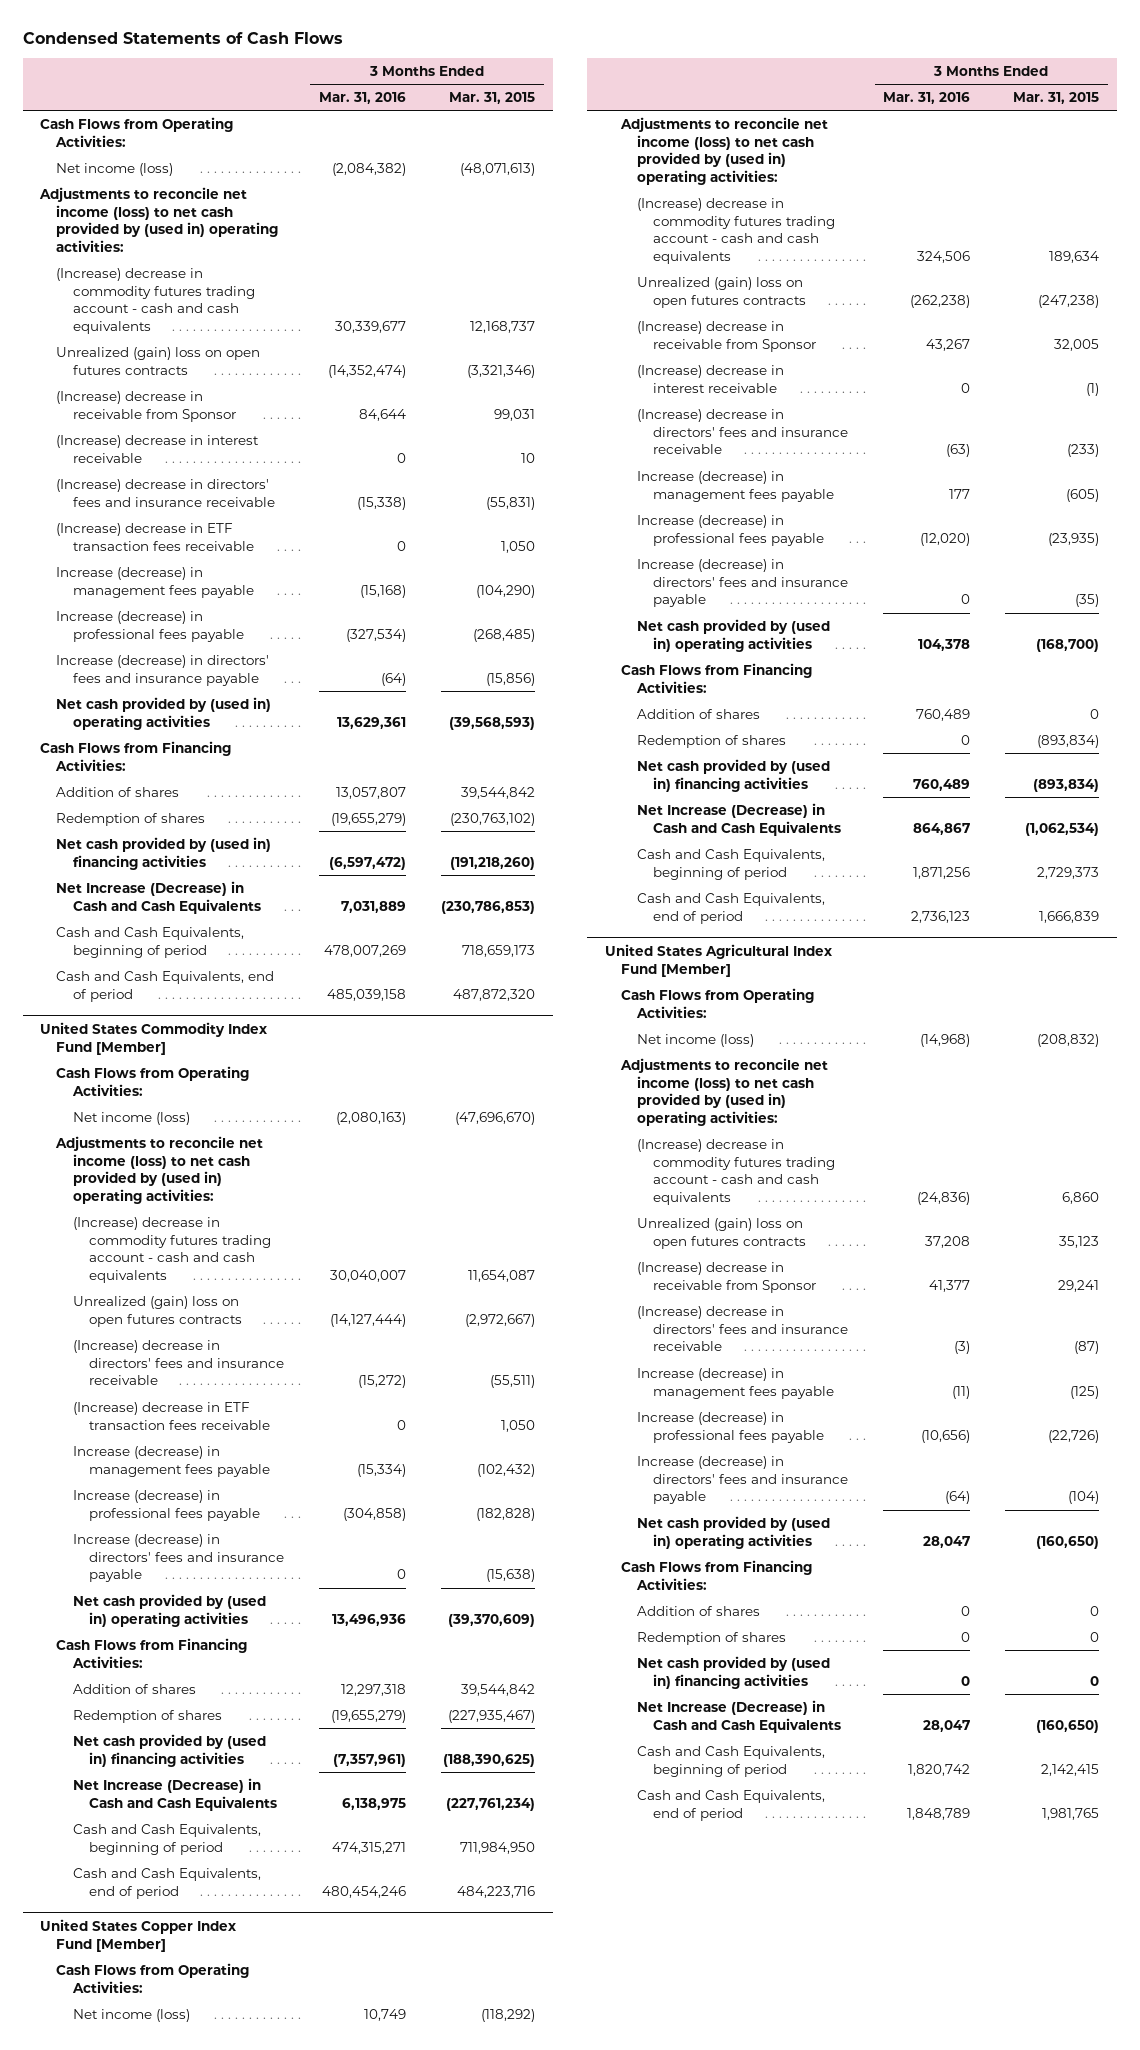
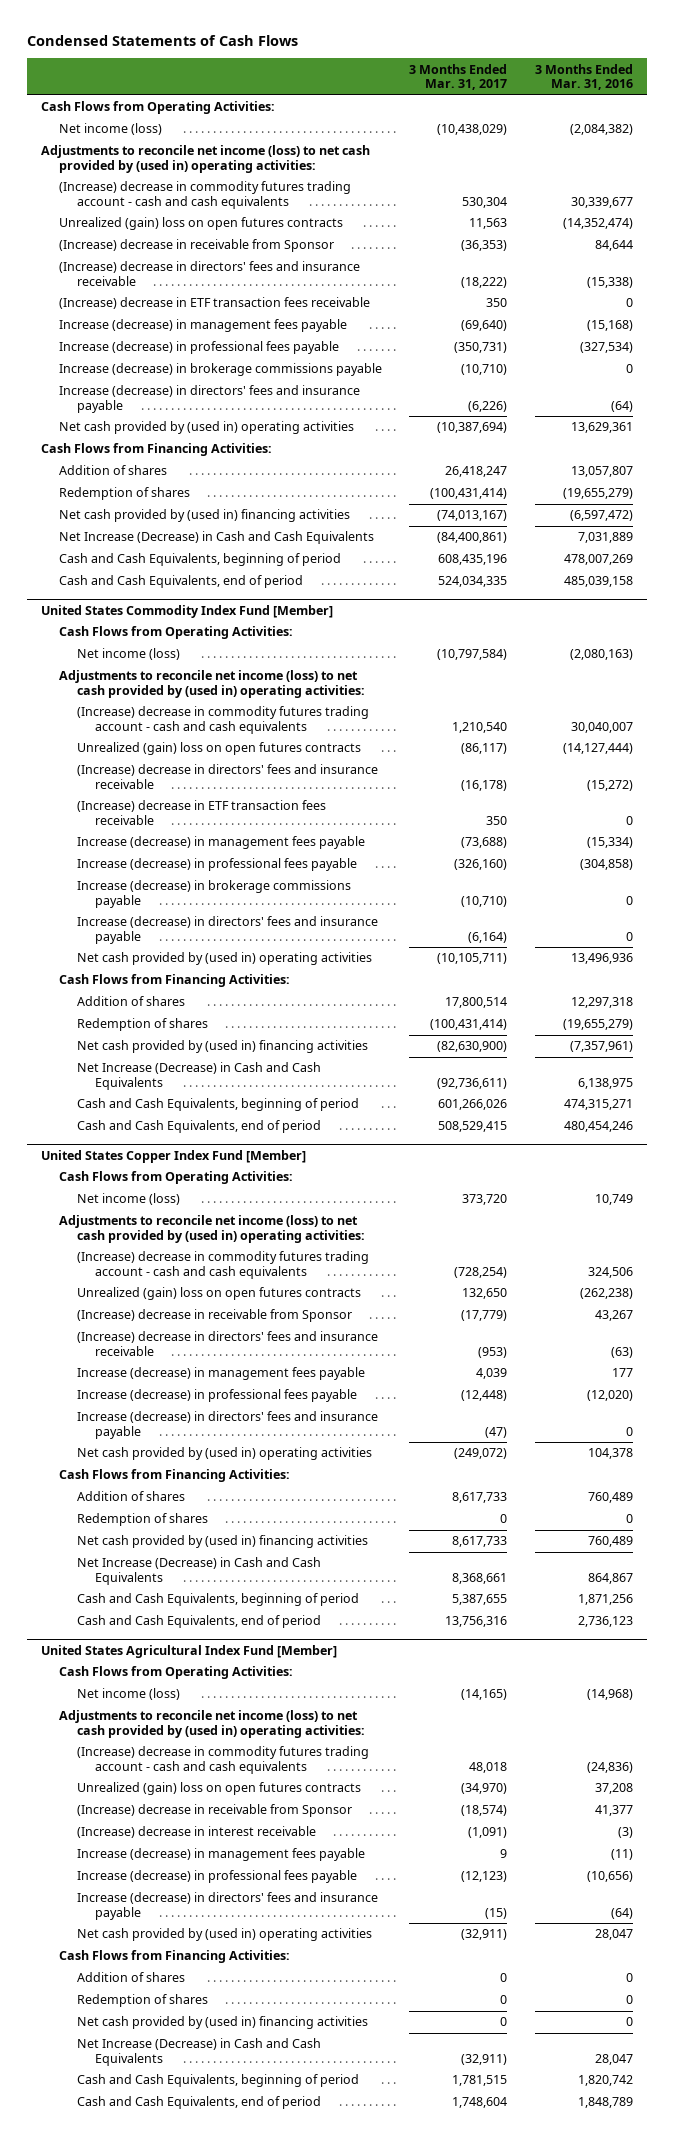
[449,91,536,104] Mar. 31, 2015 -> none
none -> [409,63,508,91] 3 Months Ended Mar. 31, 2017
[56,434,260,463] (Increase) decrease in interest receivable -> none
none -> [58,363,382,377] Increase (decrease) in brokerage commissions payable
none -> [76,880,351,908] Increase (decrease) in brokerage commissions payable
[636,364,784,393] (Increase) decrease in interest receivable -> none
[636,1305,849,1352] (Increase) decrease in directors' fees and insurance receivable -> none
none -> [76,1826,316,1839] (Increase) decrease in interest receivable

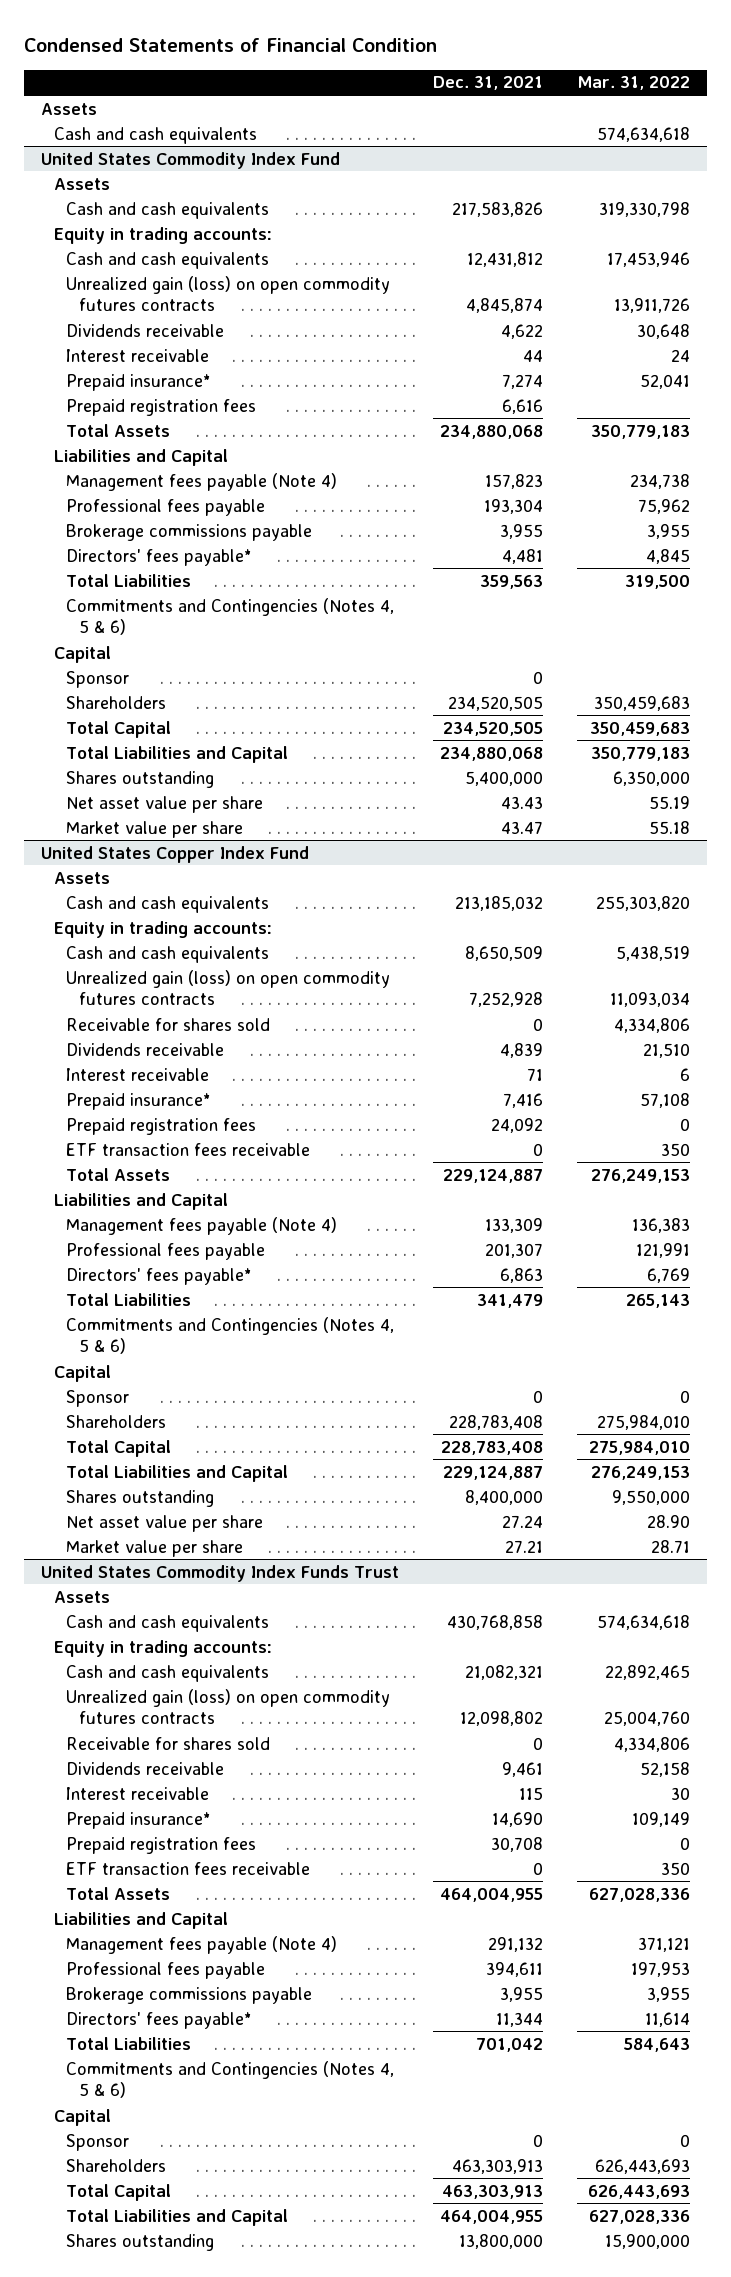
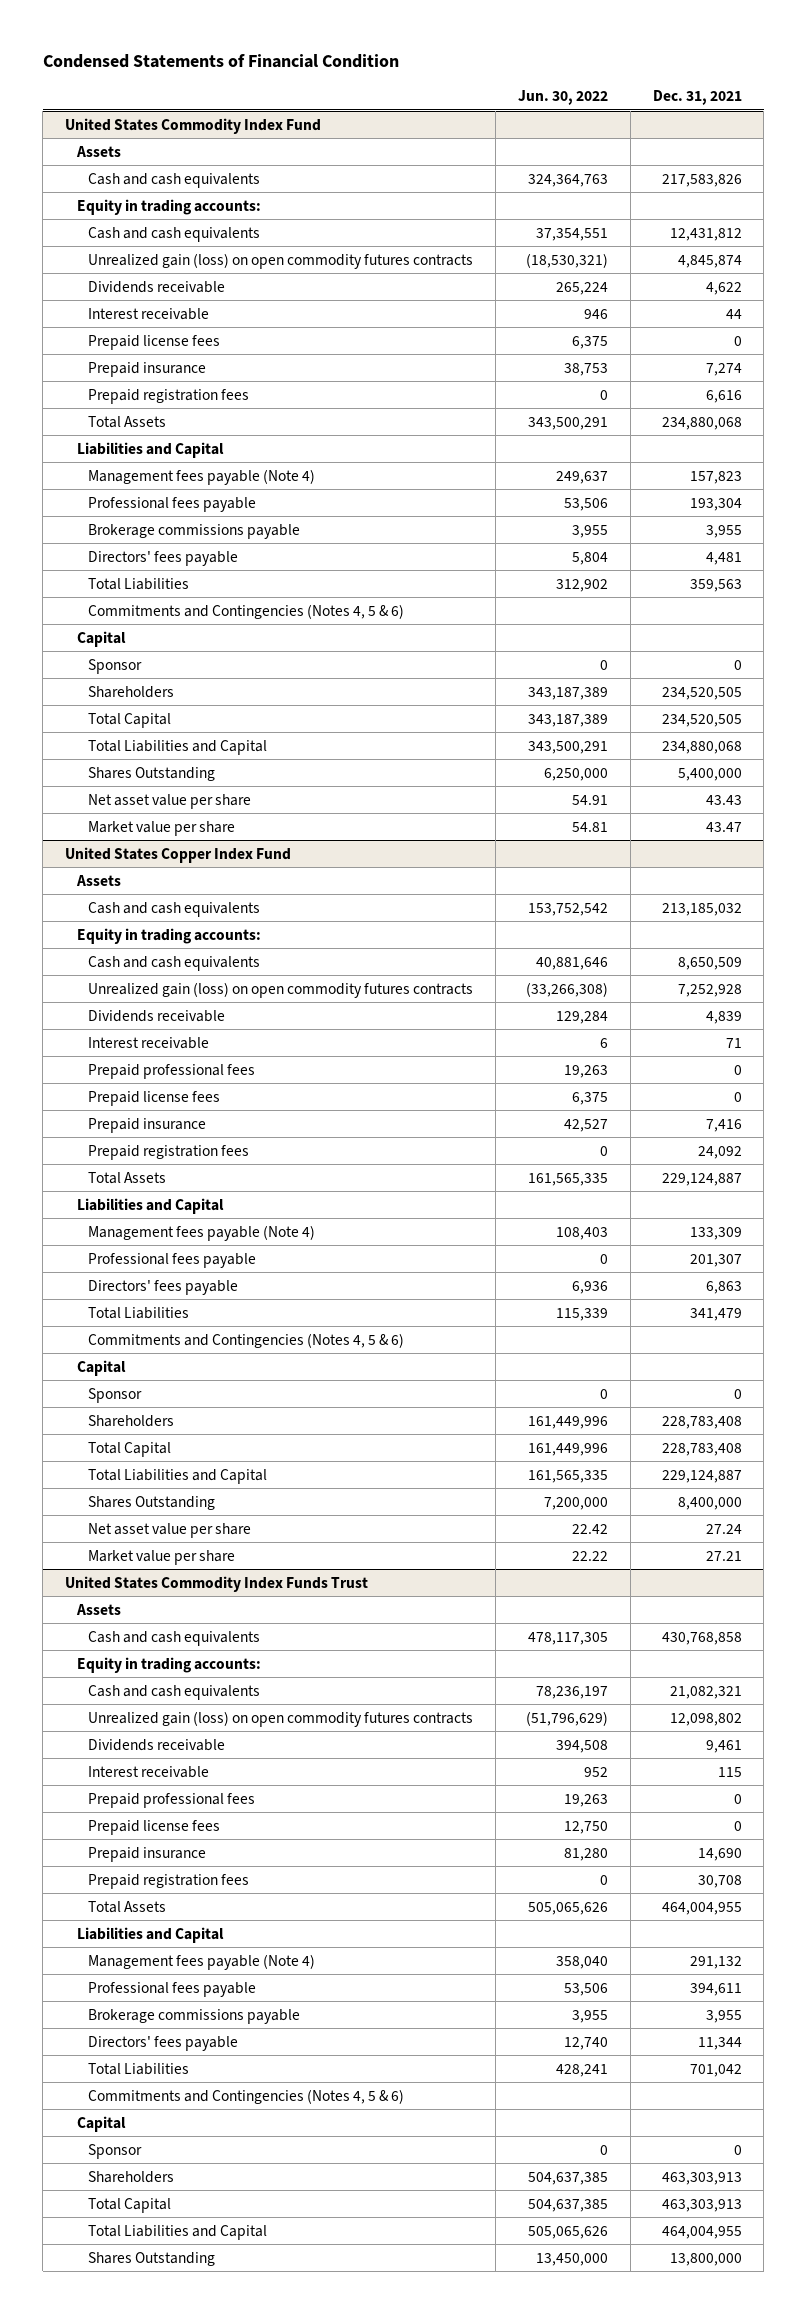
[576,76,690,91] Mar. 31, 2022 -> none
none -> [517,90,608,106] Jun. 30, 2022
[40,102,97,115] Assets -> none
[53,126,257,144] Cash and cash equivalents -> none
none -> [88,334,221,350] Prepaid license fees
[66,373,212,391] Prepaid insurance* -> [88,361,207,377] Prepaid insurance
[66,548,253,566] Directors' fees payable* -> [88,550,239,566] Directors' fees payable
[66,770,215,788] Shares outstanding -> [88,766,216,781] Shares Outstanding
[66,1017,271,1031] Receivable for shares sold -> none
none -> [88,1063,256,1079] Prepaid professional fees
none -> [88,1090,221,1106] Prepaid license fees
[66,1092,212,1110] Prepaid insurance* -> [88,1117,207,1133] Prepaid insurance
[66,1142,311,1156] ETF transaction fees receivable -> none
[66,1267,253,1285] Directors' fees payable* -> [88,1279,239,1295] Directors' fees payable
[66,1489,215,1507] Shares outstanding -> [88,1495,216,1510] Shares Outstanding
[66,1736,271,1750] Receivable for shares sold -> none
none -> [88,1792,256,1808] Prepaid professional fees
none -> [88,1819,221,1835] Prepaid license fees
[66,1811,212,1829] Prepaid insurance* -> [88,1846,207,1862] Prepaid insurance
[66,1861,311,1875] ETF transaction fees receivable -> none
[66,2011,253,2029] Directors' fees payable* -> [88,2035,239,2051] Directors' fees payable
[66,2233,215,2251] Shares outstanding -> [88,2251,216,2266] Shares Outstanding

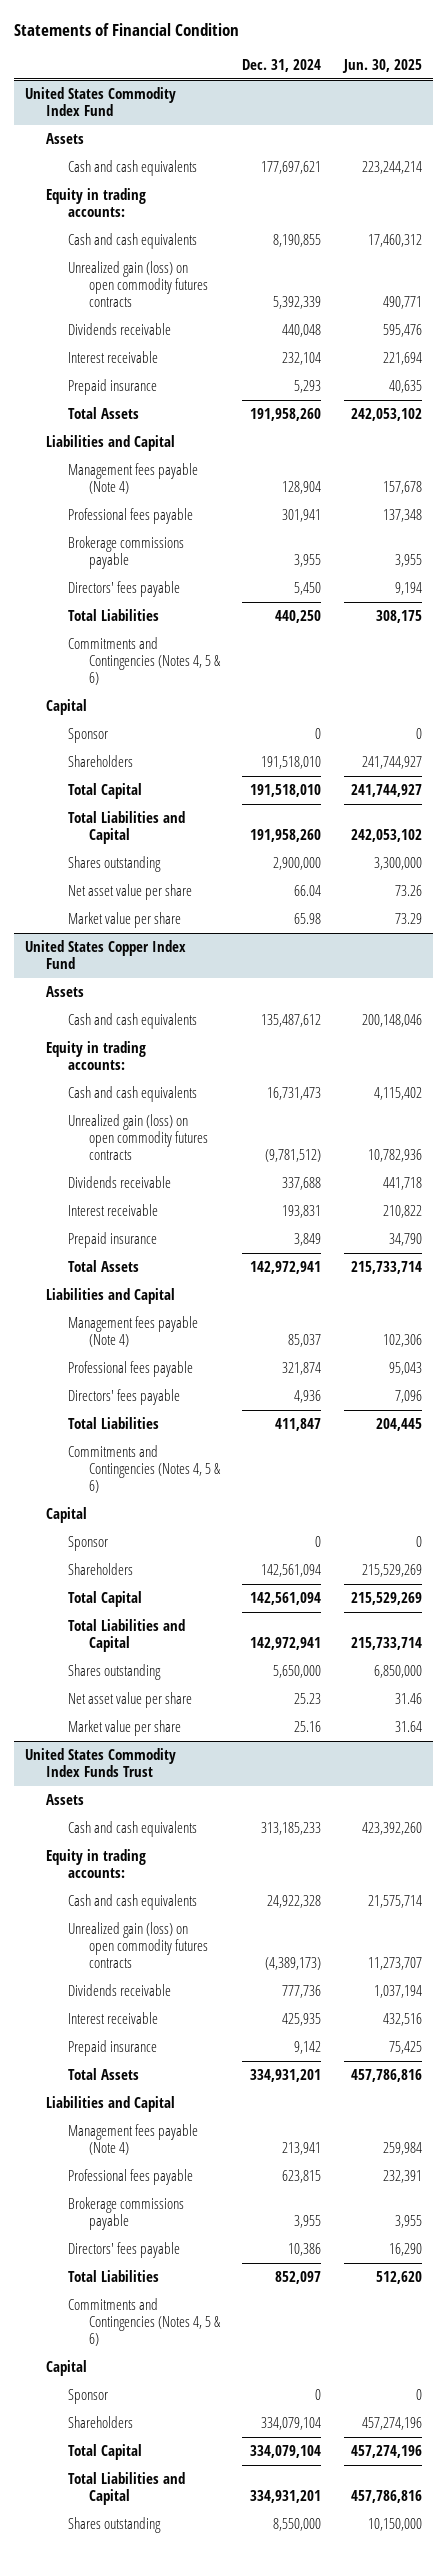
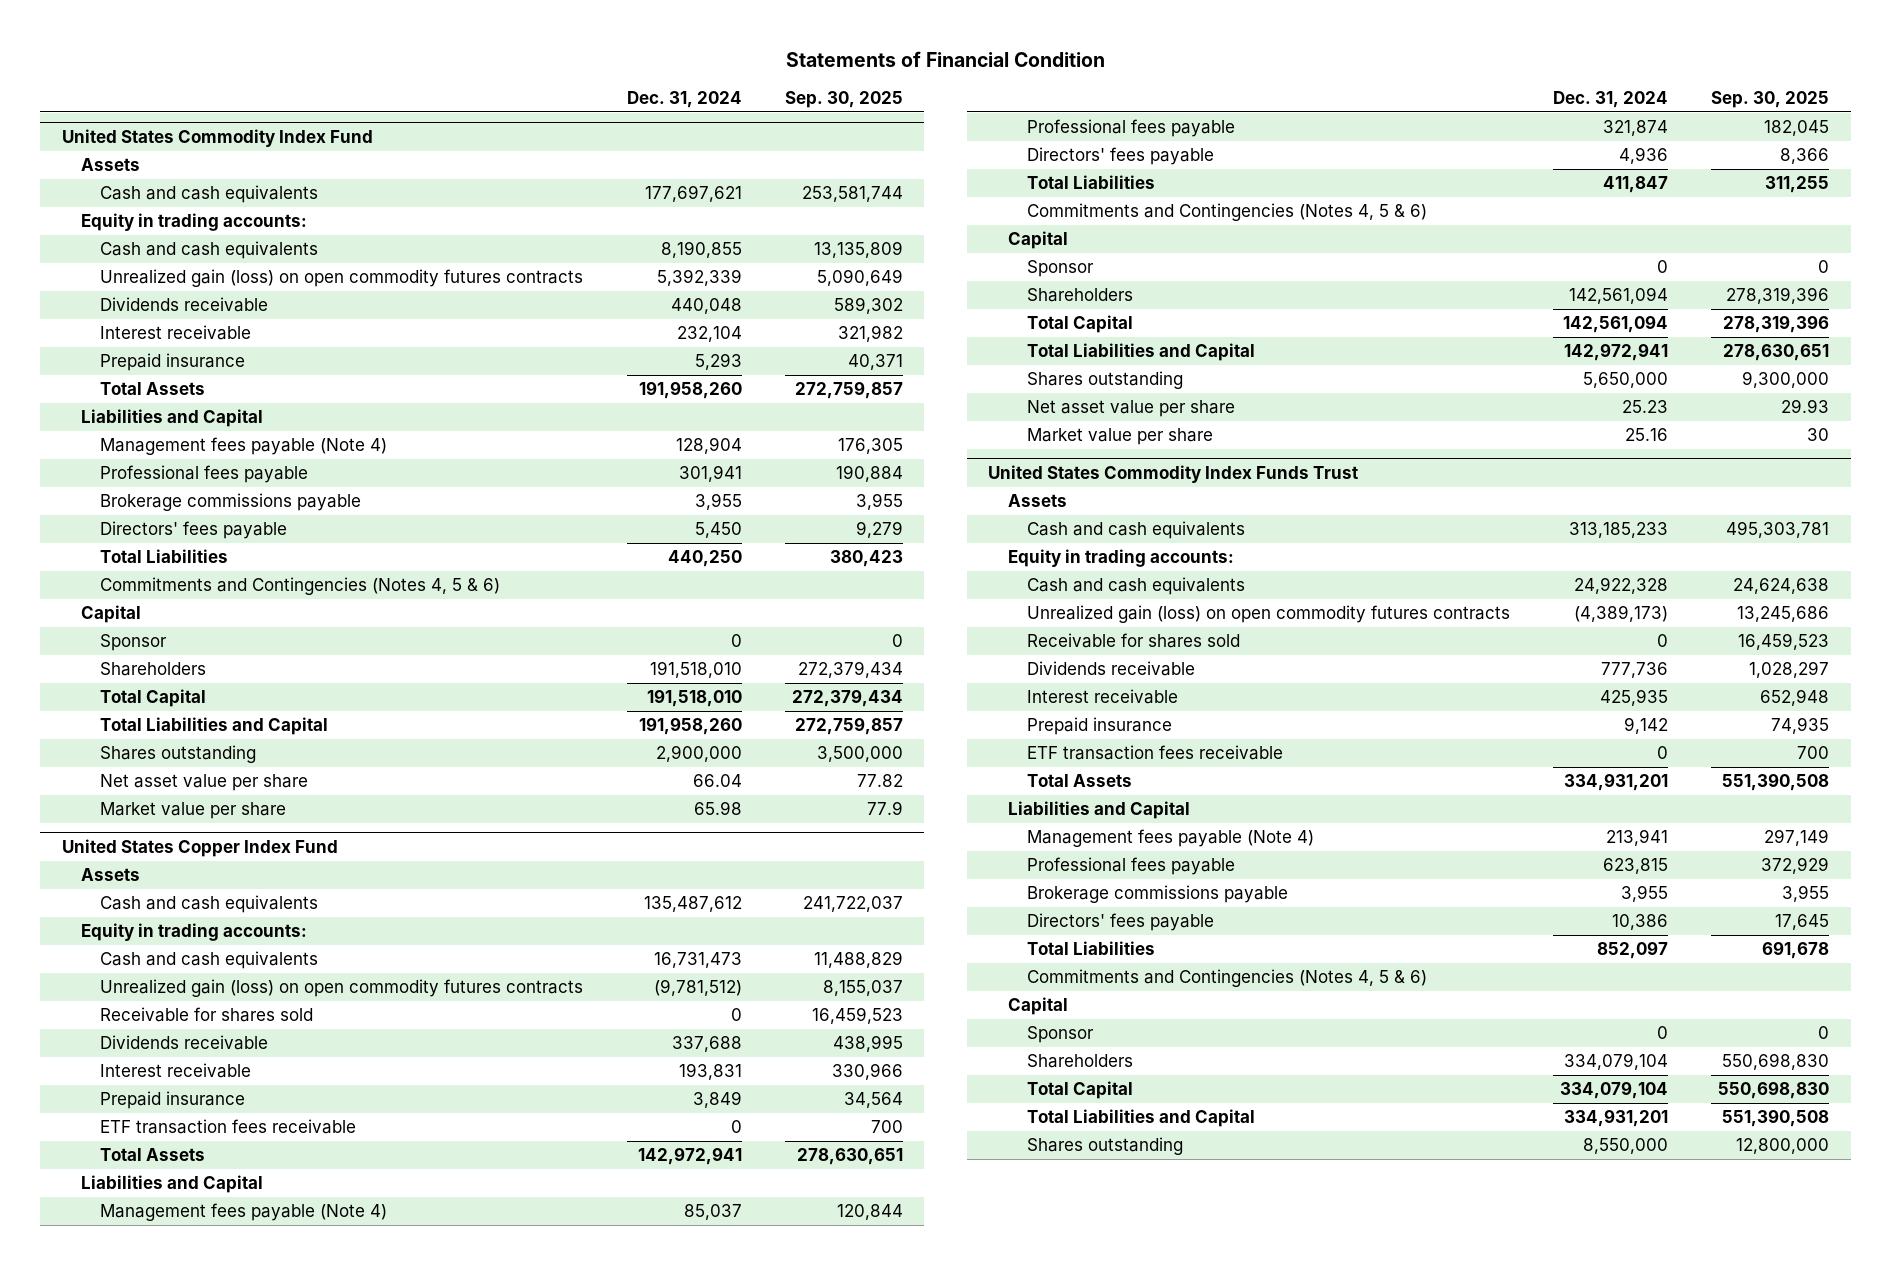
[341,58,422,73] Jun. 30, 2025 -> none
none -> [784,90,903,108] Sep. 30, 2025
none -> [100,1007,314,1023] Receivable for shares sold
none -> [100,1119,357,1135] ETF transaction fees receivable
none -> [1026,633,1240,649] Receivable for shares sold
none -> [1026,745,1283,761] ETF transaction fees receivable

